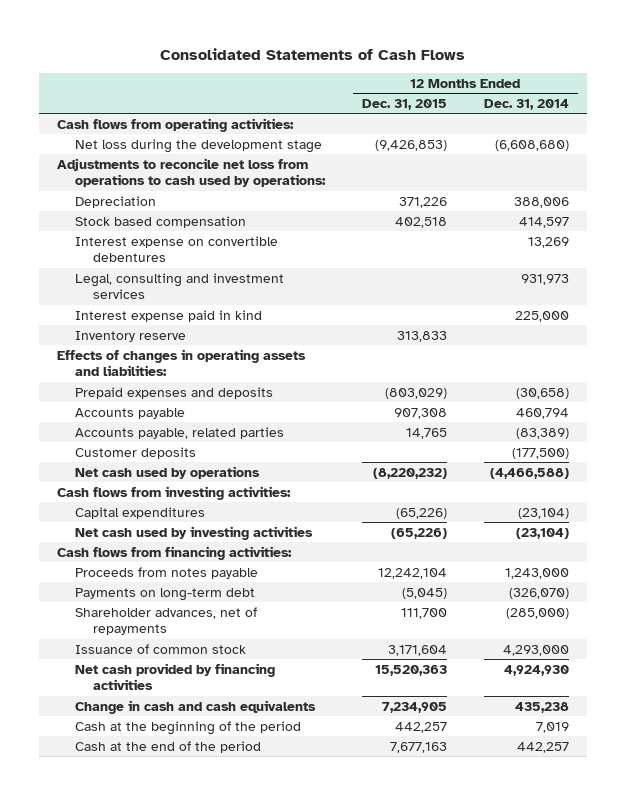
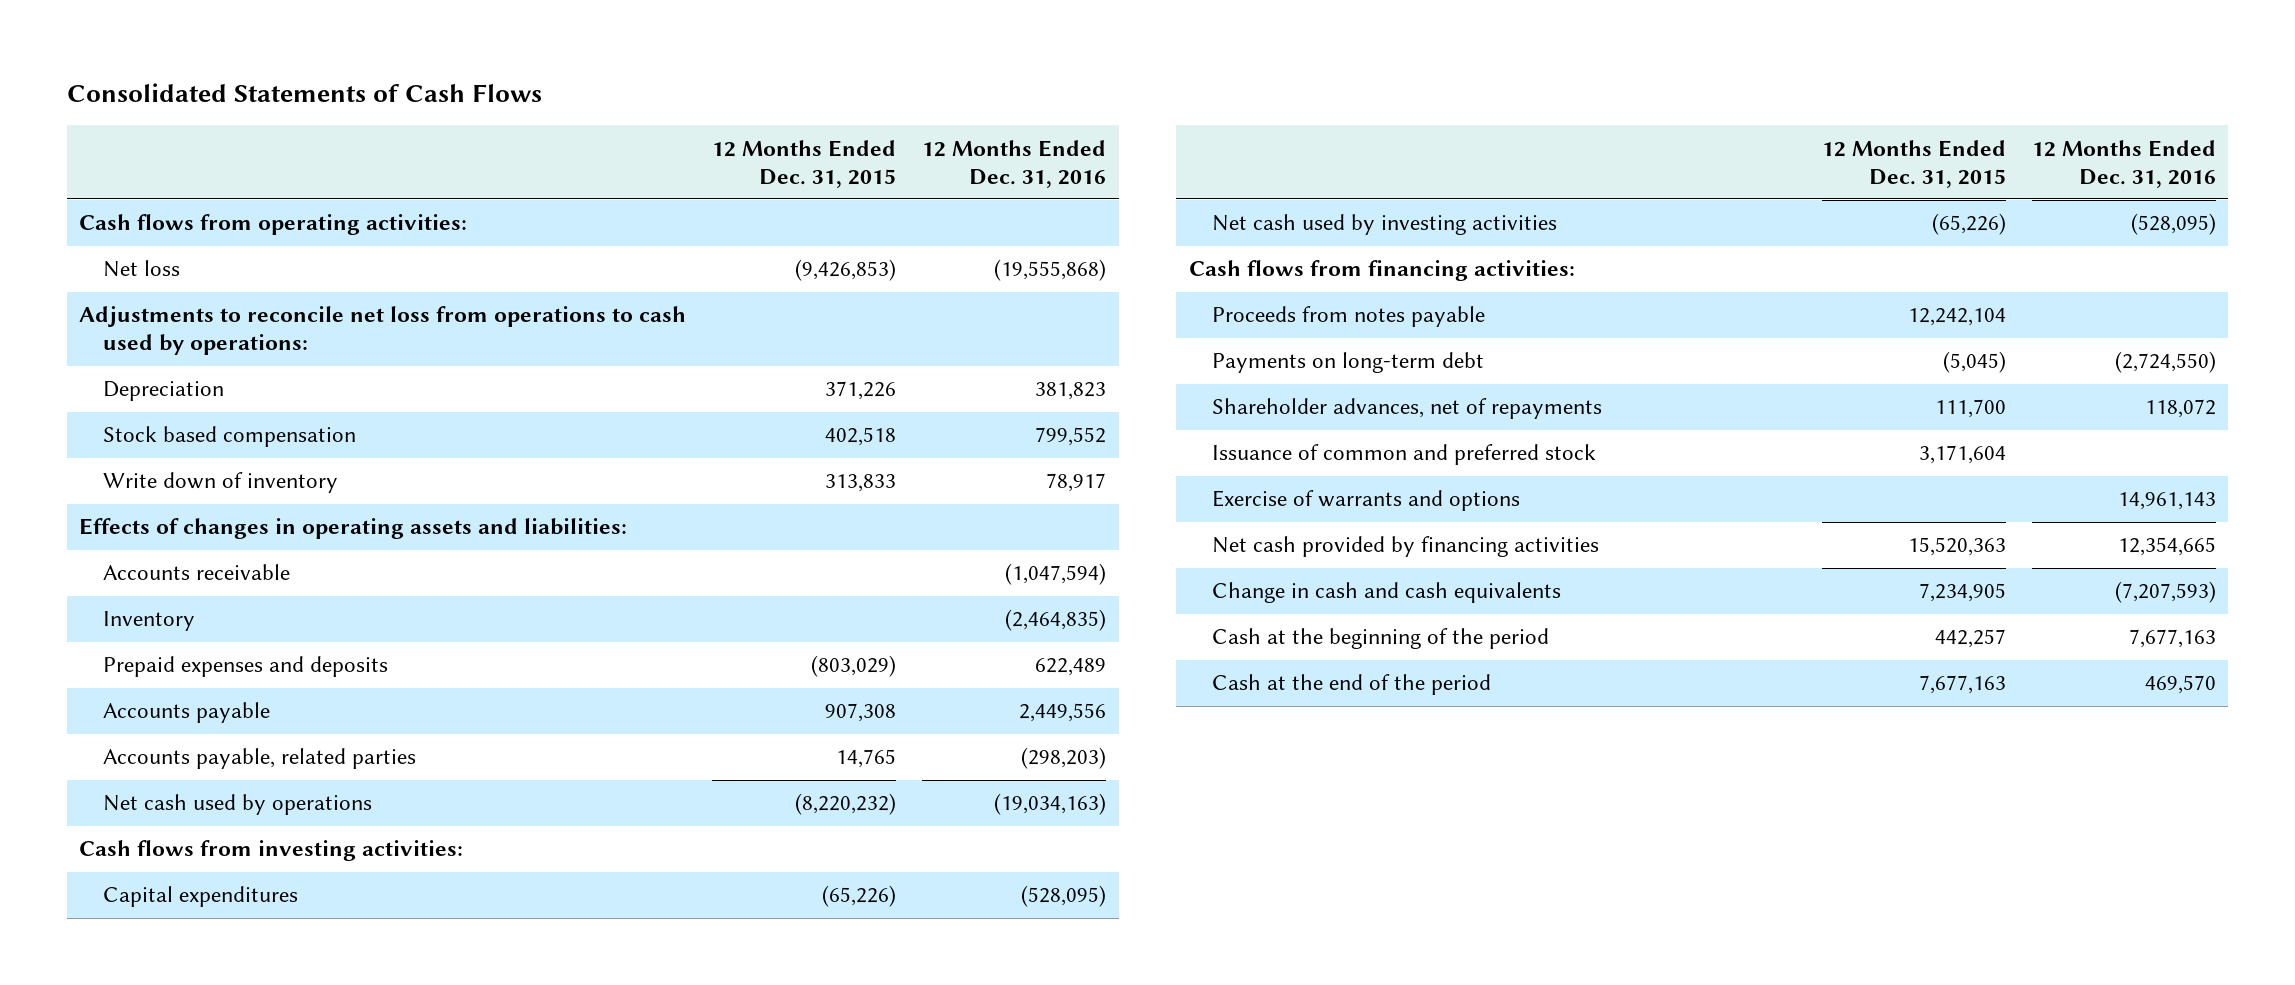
[483,98,569,110] Dec. 31, 2014 -> none
none -> [921,139,1106,188] 12 Months Ended Dec. 31, 2016
[75,138,323,153] Net loss during the development stage -> [102,260,180,278] Net loss
[75,235,279,263] Interest expense on convertible debentures -> none
[75,272,285,300] Legal, consulting and investment services -> none
[75,309,263,322] Interest expense paid in kind -> none
[75,330,187,342] Inventory reserve -> [102,472,338,494] Write down of inventory
none -> [102,564,290,581] Accounts receivable
none -> [102,611,195,632] Inventory
[75,446,197,459] Customer deposits -> none
[75,643,247,654] Issuance of common stock -> [1212,444,1597,466] Issuance of common and preferred stock
none -> [1212,490,1521,512] Exercise of warrants and options

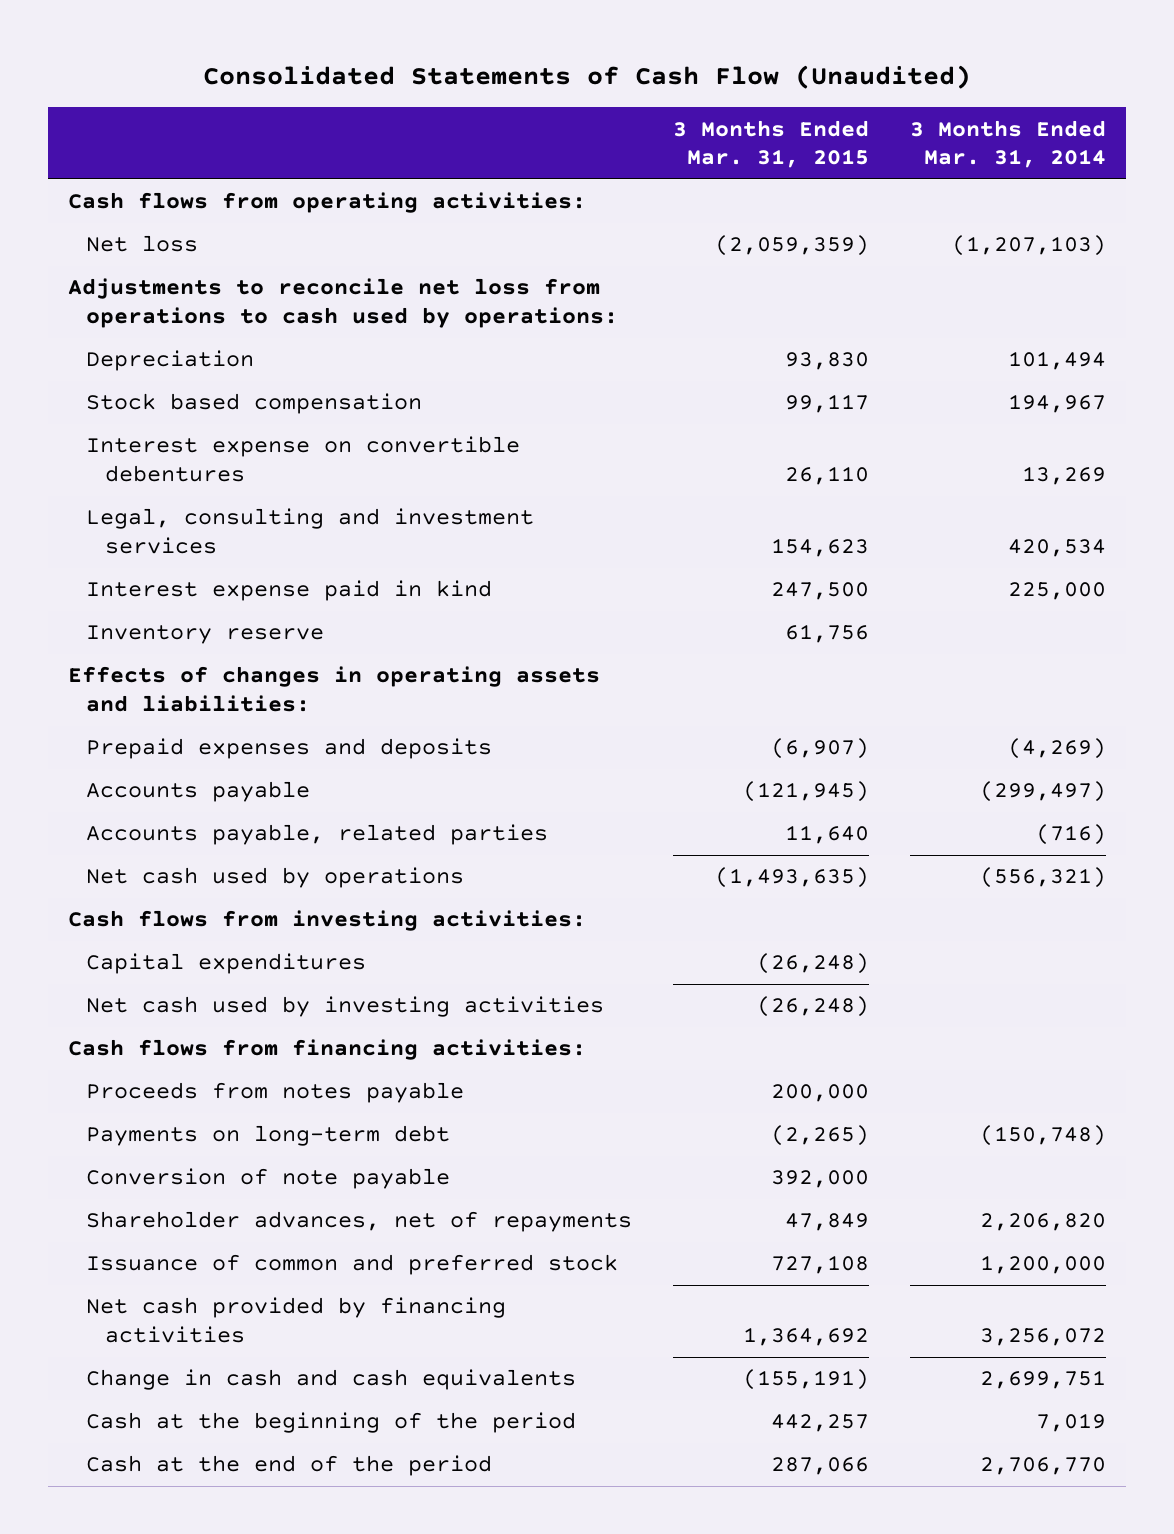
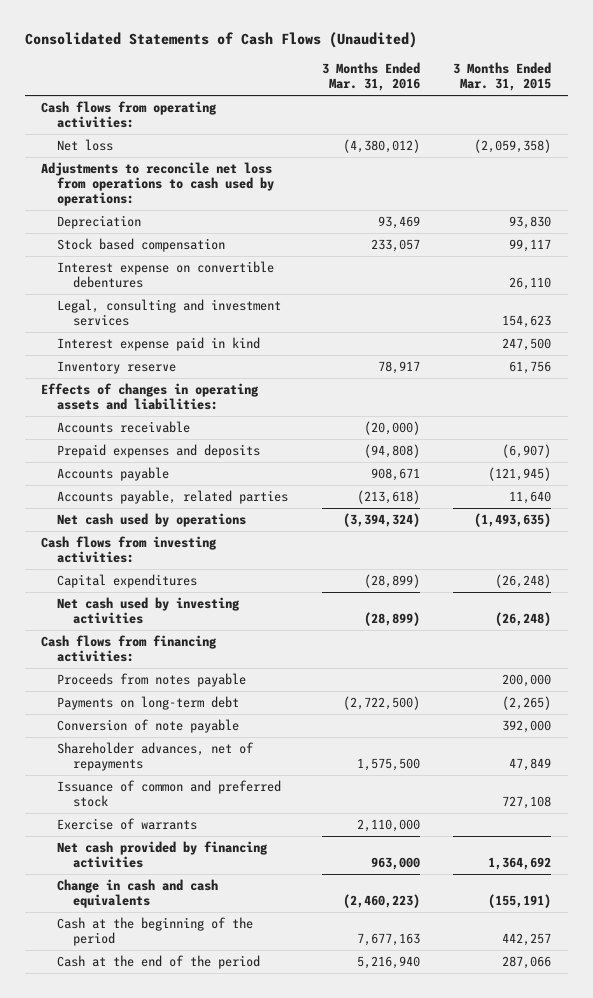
[202,64,971,89] Consolidated Statements of Cash Flow (Unaudited) -> [24,32,417,49] Consolidated Statements of Cash Flows (Unaudited)
[909,119,1106,169] 3 Months Ended Mar. 31, 2014 -> none
none -> [321,62,420,92] 3 Months Ended Mar. 31, 2016
[715,235,870,257] (2,059,359) -> [474,139,552,154] (2,059,358)
none -> [57,421,191,434] Accounts receivable
none -> [57,818,198,831] Exercise of warrants

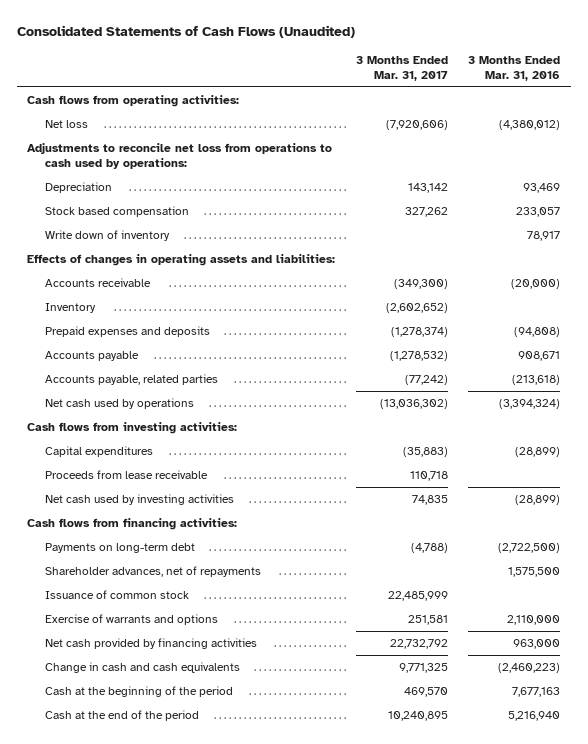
[453,62,552,92] 3 Months Ended Mar. 31, 2015 -> none
none -> [355,56,448,81] 3 Months Ended Mar. 31, 2017
[57,261,275,289] Interest expense on convertible debentures -> none
[57,299,282,327] Legal, consulting and investment services -> none
[57,337,261,352] Interest expense paid in kind -> none
[57,361,177,375] Inventory reserve -> [44,230,170,242] Write down of inventory
none -> [44,303,96,314] Inventory
none -> [44,470,208,480] Proceeds from lease receivable
[57,673,247,688] Proceeds from notes payable -> none
[57,719,240,734] Conversion of note payable -> none
[57,780,282,808] Issuance of common and preferred stock -> [44,590,189,600] Issuance of common stock
[57,818,198,831] Exercise of warrants -> [44,614,218,626] Exercise of warrants and options

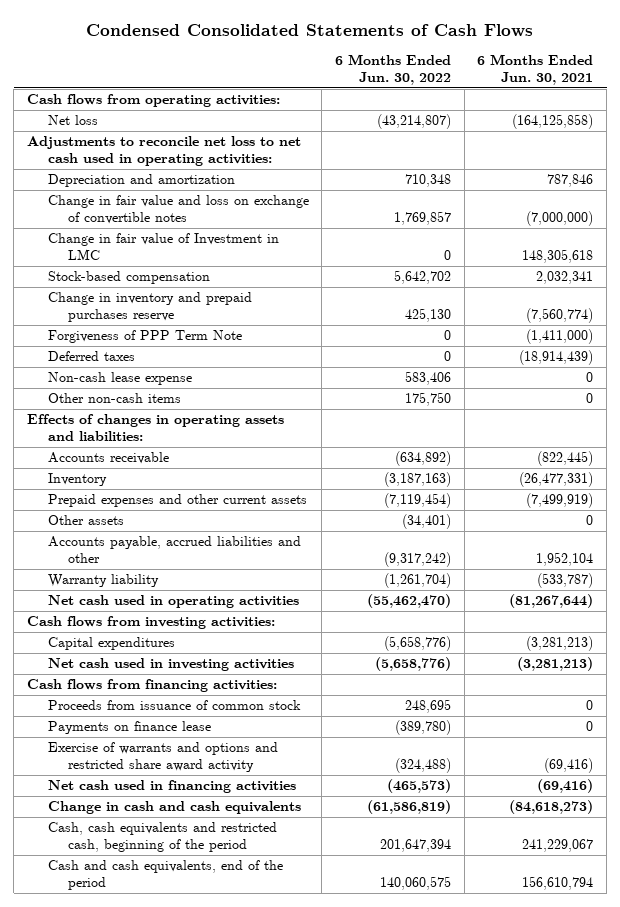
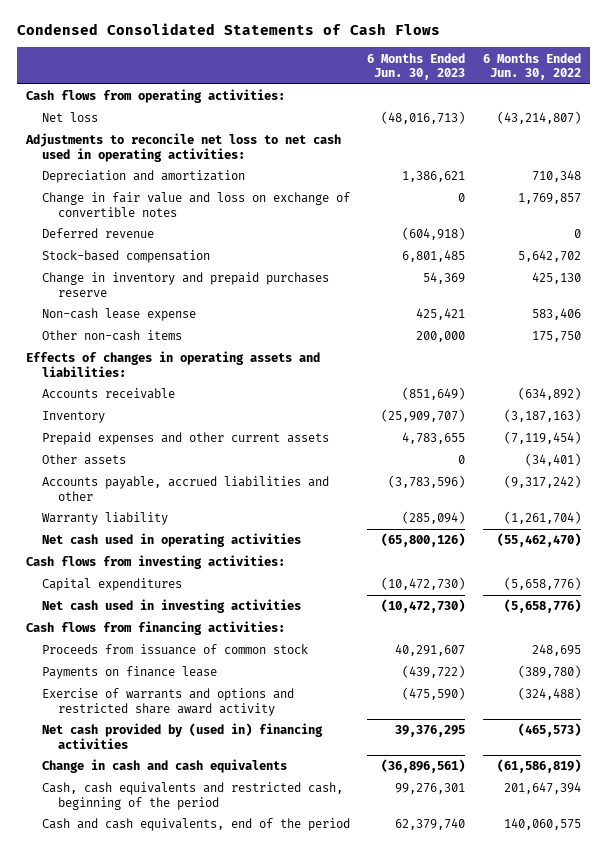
[477,54,594,86] 6 Months Ended Jun. 30, 2021 -> none
none -> [367,52,466,81] 6 Months Ended Jun. 30, 2023
[47,233,279,261] Change in fair value of Investment in LMC -> none
none -> [41,228,154,239] Deferred revenue
[47,330,242,344] Forgiveness of PPP Term Note -> none
[47,351,135,362] Deferred taxes -> none
[47,780,296,794] Net cash used in financing activities -> [41,723,323,749] Net cash provided by (used in) financing activities

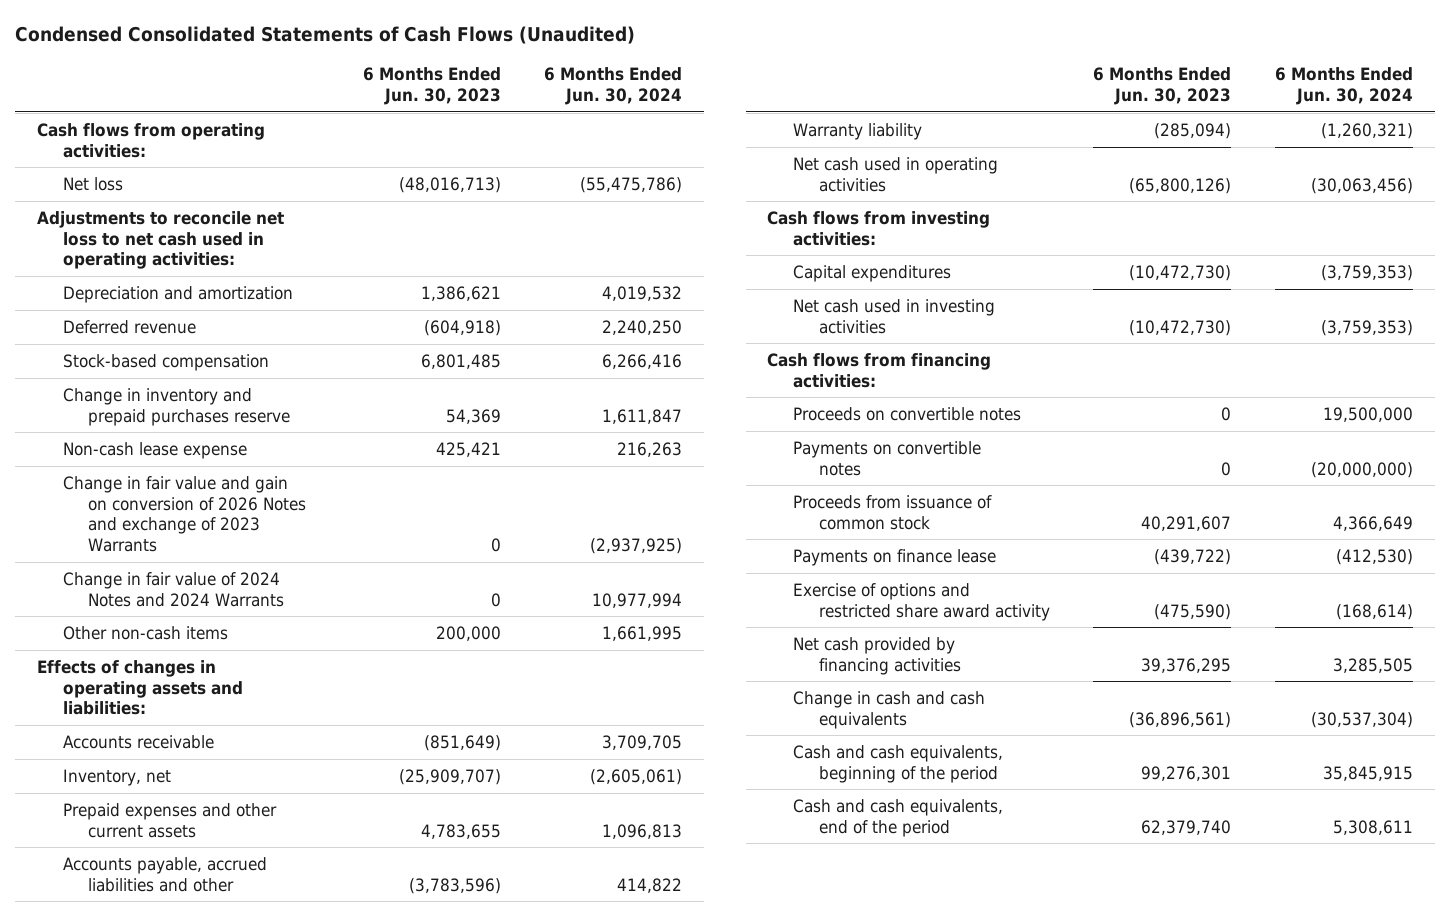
[16,23,440,36] Condensed Consolidated Statements of Cash Flows -> [15,25,636,44] Condensed Consolidated Statements of Cash Flows (Unaudited)
[482,52,581,81] 6 Months Ended Jun. 30, 2022 -> none
none -> [544,67,683,105] 6 Months Ended Jun. 30, 2024
[41,192,350,217] Change in fair value and loss on exchange of convertible notes -> none
none -> [62,475,307,552] Change in fair value and gain on conversion of 2026 Notes and exchange of 2023 Warrants
none -> [62,571,285,607] Change in fair value of 2024 Notes and 2024 Warrants
[41,411,105,424] Inventory -> [62,768,171,786] Inventory, net
[41,454,126,466] Other assets -> none
none -> [793,406,1022,421] Proceeds on convertible notes
none -> [793,440,982,476] Payments on convertible notes
[41,688,294,716] Exercise of warrants and options and restricted share award activity -> [793,582,1050,621] Exercise of options and restricted share award activity
[41,723,323,749] Net cash provided by (used in) financing activities -> [793,636,961,675] Net cash provided by financing activities
[41,782,343,810] Cash, cash equivalents and restricted cash, beginning of the period -> [793,744,1004,783] Cash and cash equivalents, beginning of the period

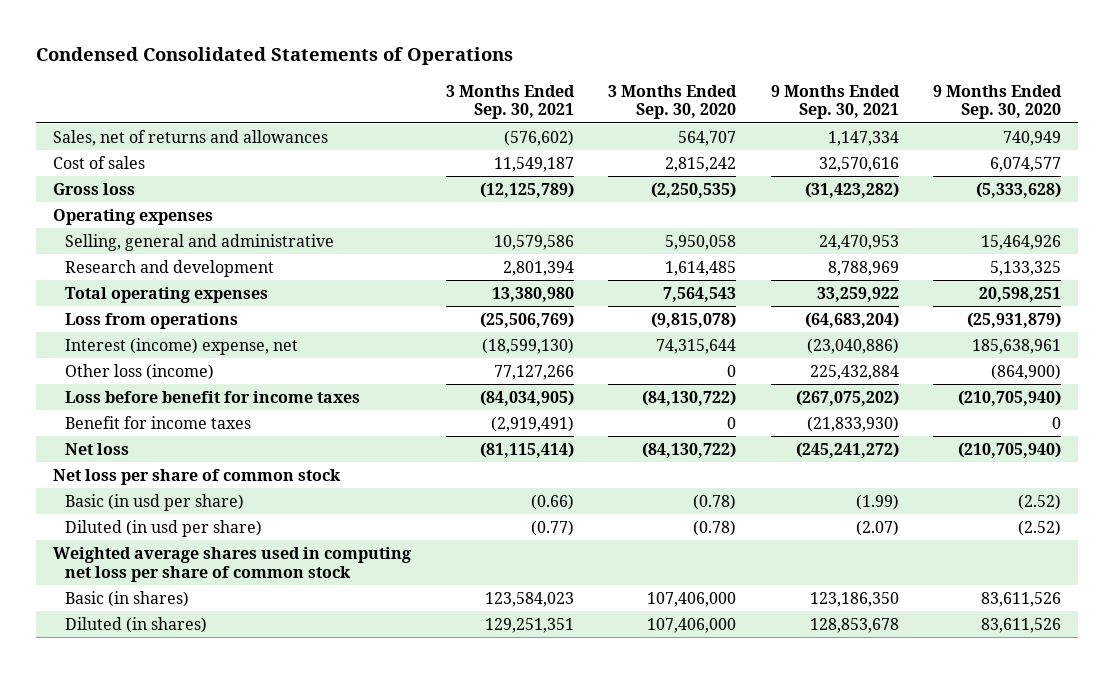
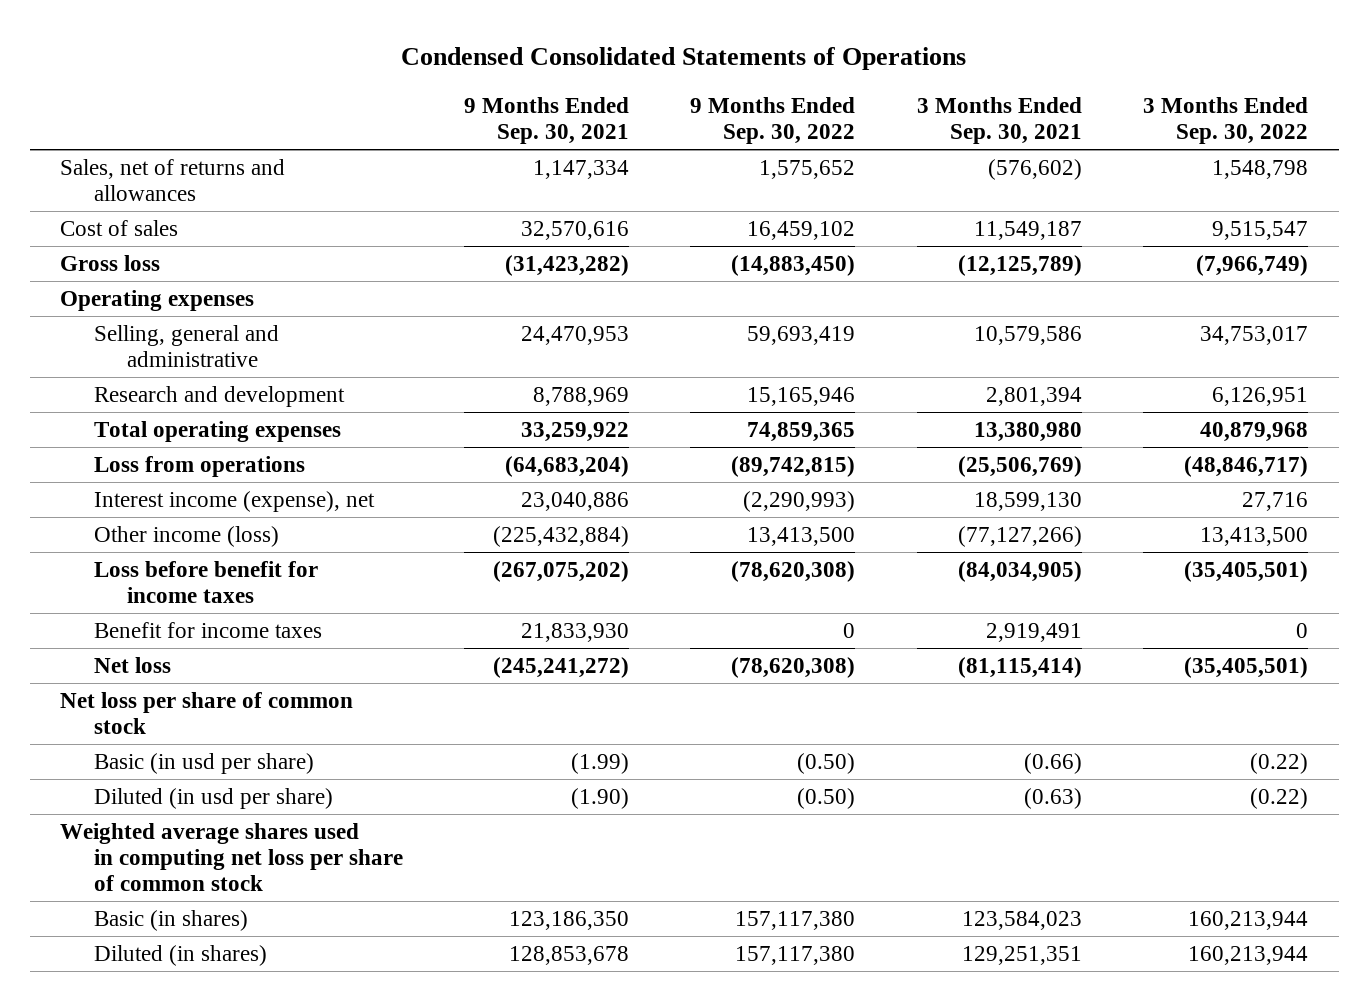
[608,84,738,120] 3 Months Ended Sep. 30, 2020 -> none
[932,84,1062,120] 9 Months Ended Sep. 30, 2020 -> none
none -> [690,96,856,145] 9 Months Ended Sep. 30, 2022
none -> [1142,96,1308,145] 3 Months Ended Sep. 30, 2022
[65,338,299,356] Interest (income) expense, net -> [93,490,375,512] Interest income (expense), net
[481,338,574,355] (18,599,130) -> [973,491,1082,511] 18,599,130
[806,338,899,355] (23,040,886) -> [521,491,630,511] 23,040,886
[65,364,215,381] Other loss (income) -> [93,525,279,547] Other income (loss)
[493,365,574,381] 77,127,266 -> [957,525,1082,547] (77,127,266)
[809,365,899,381] 225,432,884 -> [493,525,630,547] (225,432,884)
[490,416,574,433] (2,919,491) -> [985,622,1082,642] 2,919,491
[806,416,899,433] (21,833,930) -> [521,622,630,642] 21,833,930
[530,520,574,537] (0.77) -> [1023,787,1082,809] (0.63)
[855,520,899,537] (2.07) -> [571,787,630,809] (1.90)

